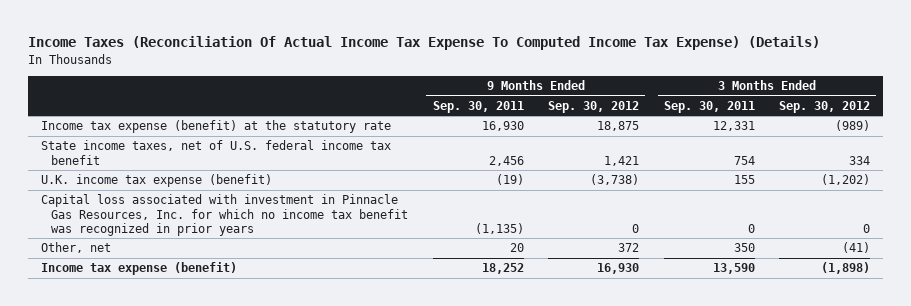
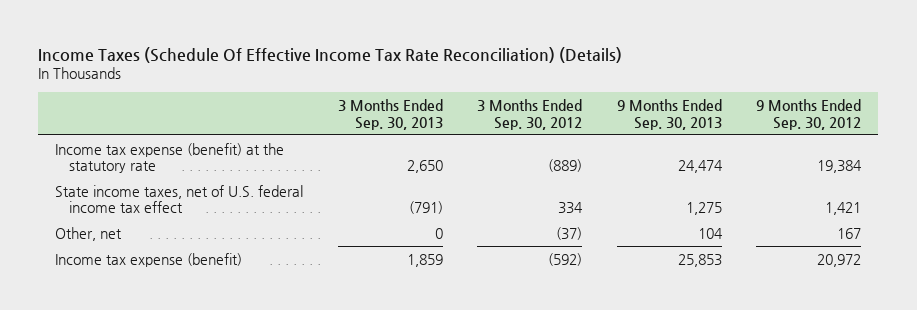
[28,36,821,51] Income Taxes (Reconciliation Of Actual Income Tax Expense To Computed Income Tax Expense) (Details) -> [38,46,623,63] Income Taxes (Schedule Of Effective Income Tax Rate Reconciliation) (Details)
[432,100,524,113] Sep. 30, 2011 -> none
[663,100,755,113] Sep. 30, 2011 -> none
none -> [337,99,443,130] 3 Months Ended Sep. 30, 2013
none -> [616,99,722,130] 9 Months Ended Sep. 30, 2013
[40,174,272,188] U.K. income tax expense (benefit) -> none
[40,194,409,236] Capital loss associated with investment in Pinnacle Gas Resources, Inc. for which no income tax benefit was recognized in prior years -> none
[597,121,640,132] 18,875 -> [817,160,863,174] 19,384
[835,120,871,132] (989) -> [548,159,583,173] (889)
[40,140,391,165] State income taxes, net of U.S. federal income tax benefit -> [55,184,304,214] State income taxes, net of U.S. federal income tax effect
[618,243,640,253] 372 -> [837,227,862,239] 167
[842,242,871,254] (41) -> [556,226,583,240] (37)
[597,263,640,275] 16,930 -> [817,253,862,267] 20,972
[821,262,871,275] (1,898) -> [548,252,583,266] (592)

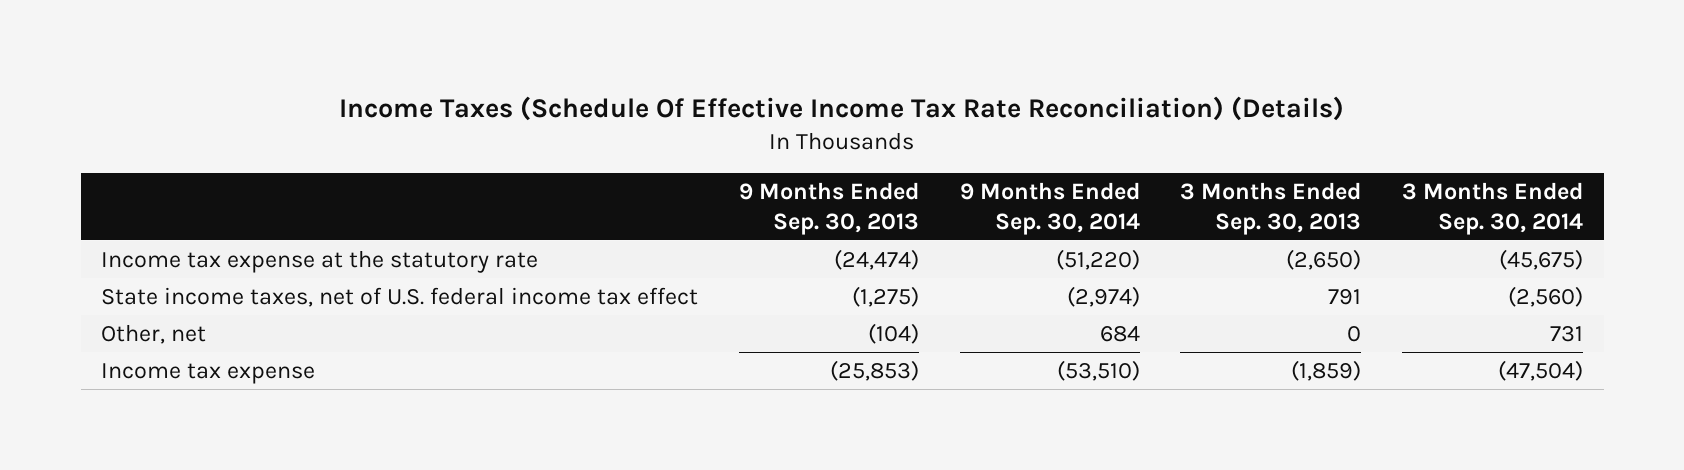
[477,99,583,130] 3 Months Ended Sep. 30, 2012 -> none
[756,99,862,130] 9 Months Ended Sep. 30, 2012 -> none
none -> [959,181,1140,235] 9 Months Ended Sep. 30, 2014
none -> [1402,181,1584,235] 3 Months Ended Sep. 30, 2014
[55,142,285,174] Income tax expense (benefit) at the statutory rate -> [101,250,539,274] Income tax expense at the statutory rate
[406,160,443,174] 2,650 -> [1286,249,1362,271] (2,650)
[677,160,723,174] 24,474 -> [833,249,919,271] (24,474)
[408,201,443,215] (791) -> [1328,289,1362,306] 791
[685,202,722,216] 1,275 -> [851,286,919,308] (1,275)
[697,227,723,239] 104 -> [867,323,919,345] (104)
[55,252,243,267] Income tax expense (benefit) -> [101,363,316,385] Income tax expense
[406,253,443,267] 1,859 -> [1291,360,1362,382] (1,859)
[677,253,722,267] 25,853 -> [829,360,919,382] (25,853)

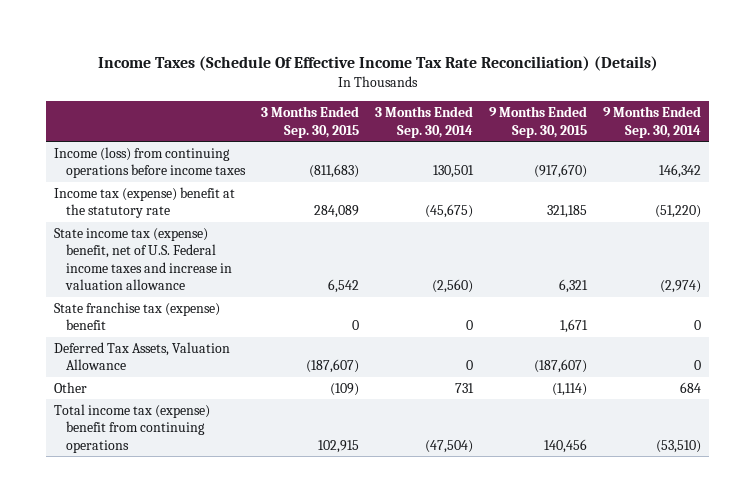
[738,181,919,235] 9 Months Ended Sep. 30, 2013 -> none
[1180,181,1362,235] 3 Months Ended Sep. 30, 2013 -> none
none -> [260,106,359,138] 3 Months Ended Sep. 30, 2015
none -> [489,106,588,138] 9 Months Ended Sep. 30, 2015
none -> [54,147,246,179] Income (loss) from continuing operations before income taxes
[101,250,539,274] Income tax expense at the statutory rate -> [54,187,236,219] Income tax (expense) benefit at the statutory rate
[101,287,699,308] State income taxes, net of U.S. federal income tax effect -> [54,228,232,291] State income tax (expense) benefit, net of U.S. Federal income taxes and increase in valuation allowance
none -> [54,302,221,331] State franchise tax (expense) benefit
none -> [54,342,231,371] Deferred Tax Assets, Valuation Allowance
[101,324,207,345] Other, net -> [54,382,88,394] Other
[101,363,316,385] Income tax expense -> [54,404,211,453] Total income tax (expense) benefit from continuing operations

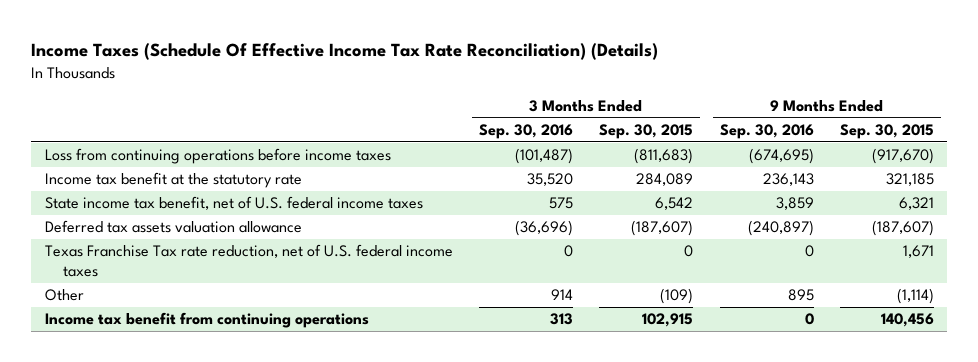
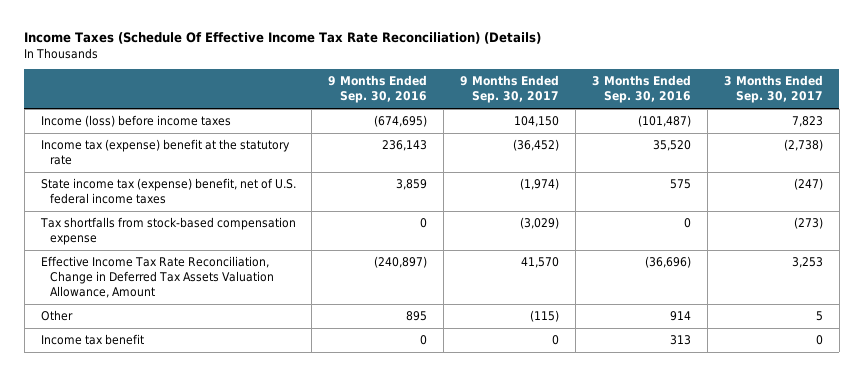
[599,123,694,139] Sep. 30, 2015 -> none
[839,123,934,139] Sep. 30, 2015 -> none
none -> [460,75,560,104] 9 Months Ended Sep. 30, 2017
none -> [723,75,823,104] 3 Months Ended Sep. 30, 2017
[44,244,453,278] Texas Franchise Tax rate reduction, net of U.S. federal income taxes -> none
[44,148,391,165] Loss from continuing operations before income taxes -> [40,115,231,128] Income (loss) before income taxes
[44,172,302,189] Income tax benefit at the statutory rate -> [40,139,290,166] Income tax (expense) benefit at the statutory rate
[44,196,423,211] State income tax benefit, net of U.S. federal income taxes -> [40,178,296,205] State income tax (expense) benefit, net of U.S. federal income taxes
none -> [39,217,296,246] Tax shortfalls from stock-based compensation expense
[44,220,302,234] Deferred tax assets valuation allowance -> [40,256,275,299] Effective Income Tax Rate Reconciliation, Change in Deferred Tax Assets Valuation Allowance, Amount
[44,312,369,329] Income tax benefit from continuing operations -> [40,334,144,346] Income tax benefit

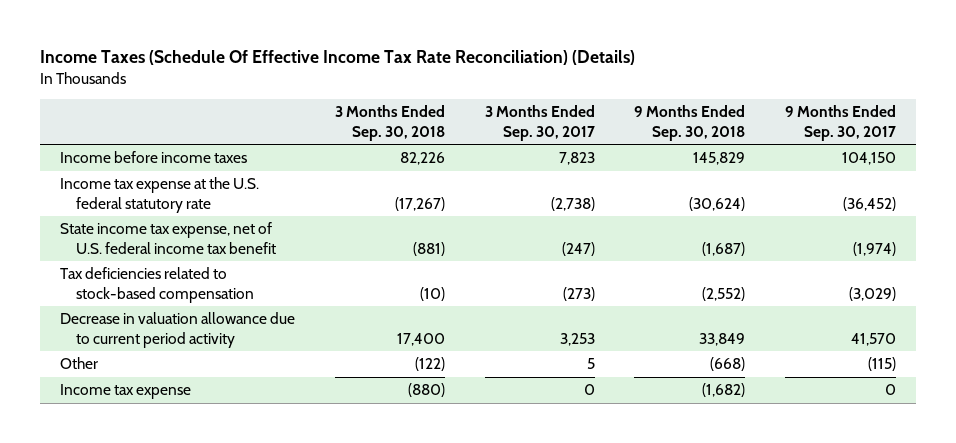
[328,75,428,104] 9 Months Ended Sep. 30, 2016 -> none
[591,75,691,104] 3 Months Ended Sep. 30, 2016 -> none
none -> [334,105,445,141] 3 Months Ended Sep. 30, 2018
none -> [634,105,746,141] 9 Months Ended Sep. 30, 2018
[40,115,231,128] Income (loss) before income taxes -> [59,151,247,164] Income before income taxes
[40,139,290,166] Income tax (expense) benefit at the statutory rate -> [59,177,259,213] Income tax expense at the U.S. federal statutory rate
[40,178,296,205] State income tax (expense) benefit, net of U.S. federal income taxes -> [59,222,277,254] State income tax expense, net of U.S. federal income tax benefit
[39,217,296,246] Tax shortfalls from stock-based compensation expense -> [59,267,255,303] Tax deficiencies related to stock-based compensation
[40,256,275,299] Effective Income Tax Rate Reconciliation, Change in Deferred Tax Assets Valuation Allowance, Amount -> [59,312,295,348] Decrease in valuation allowance due to current period activity
[40,334,144,346] Income tax benefit -> [59,384,191,400] Income tax expense

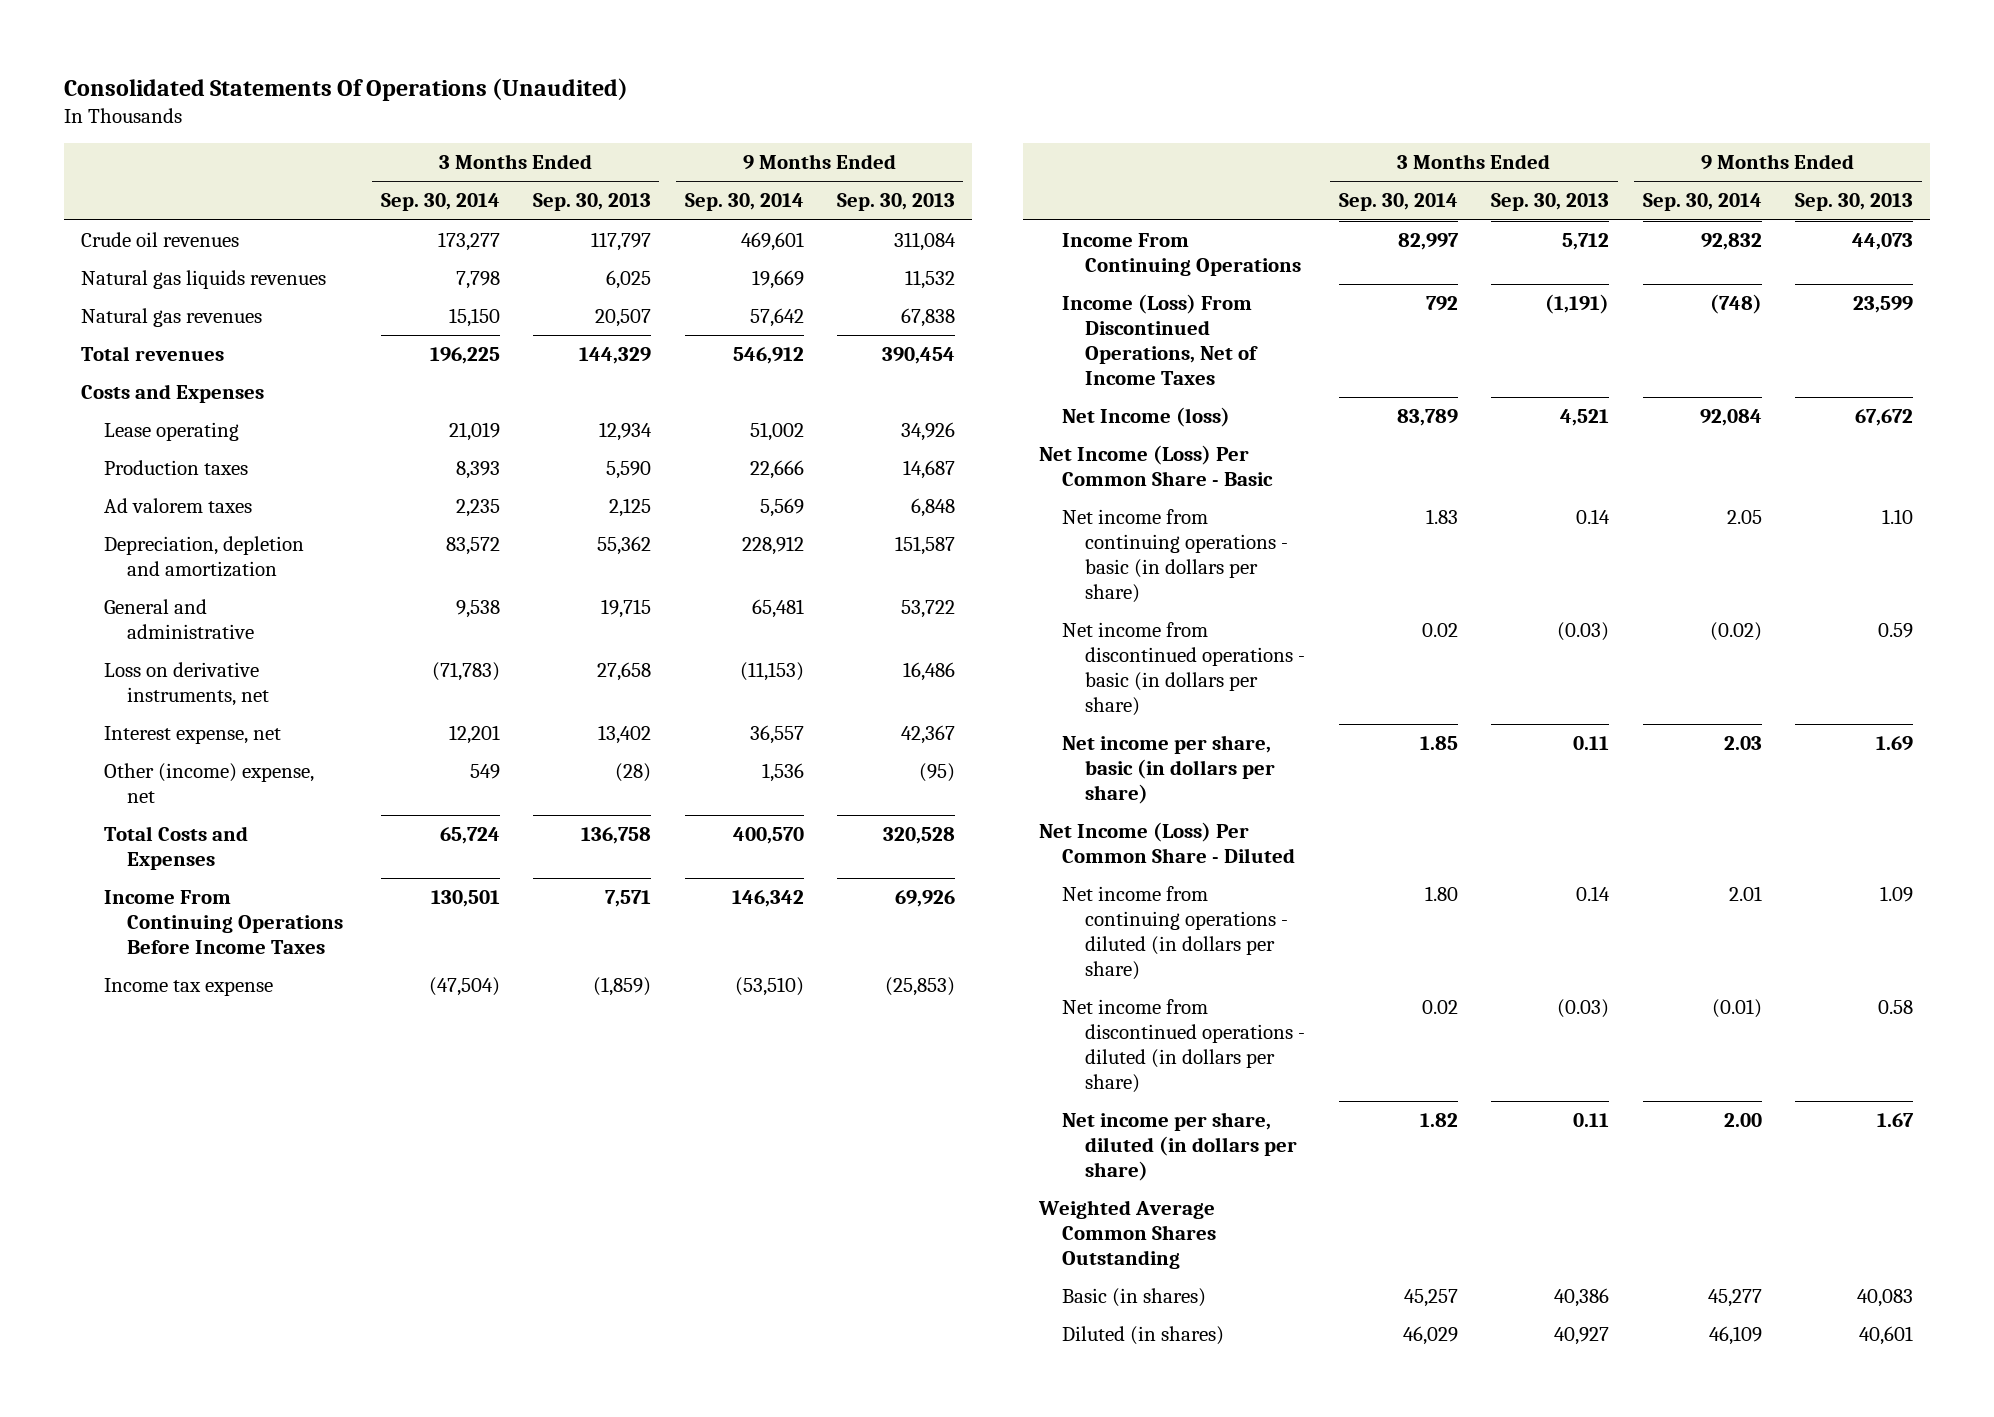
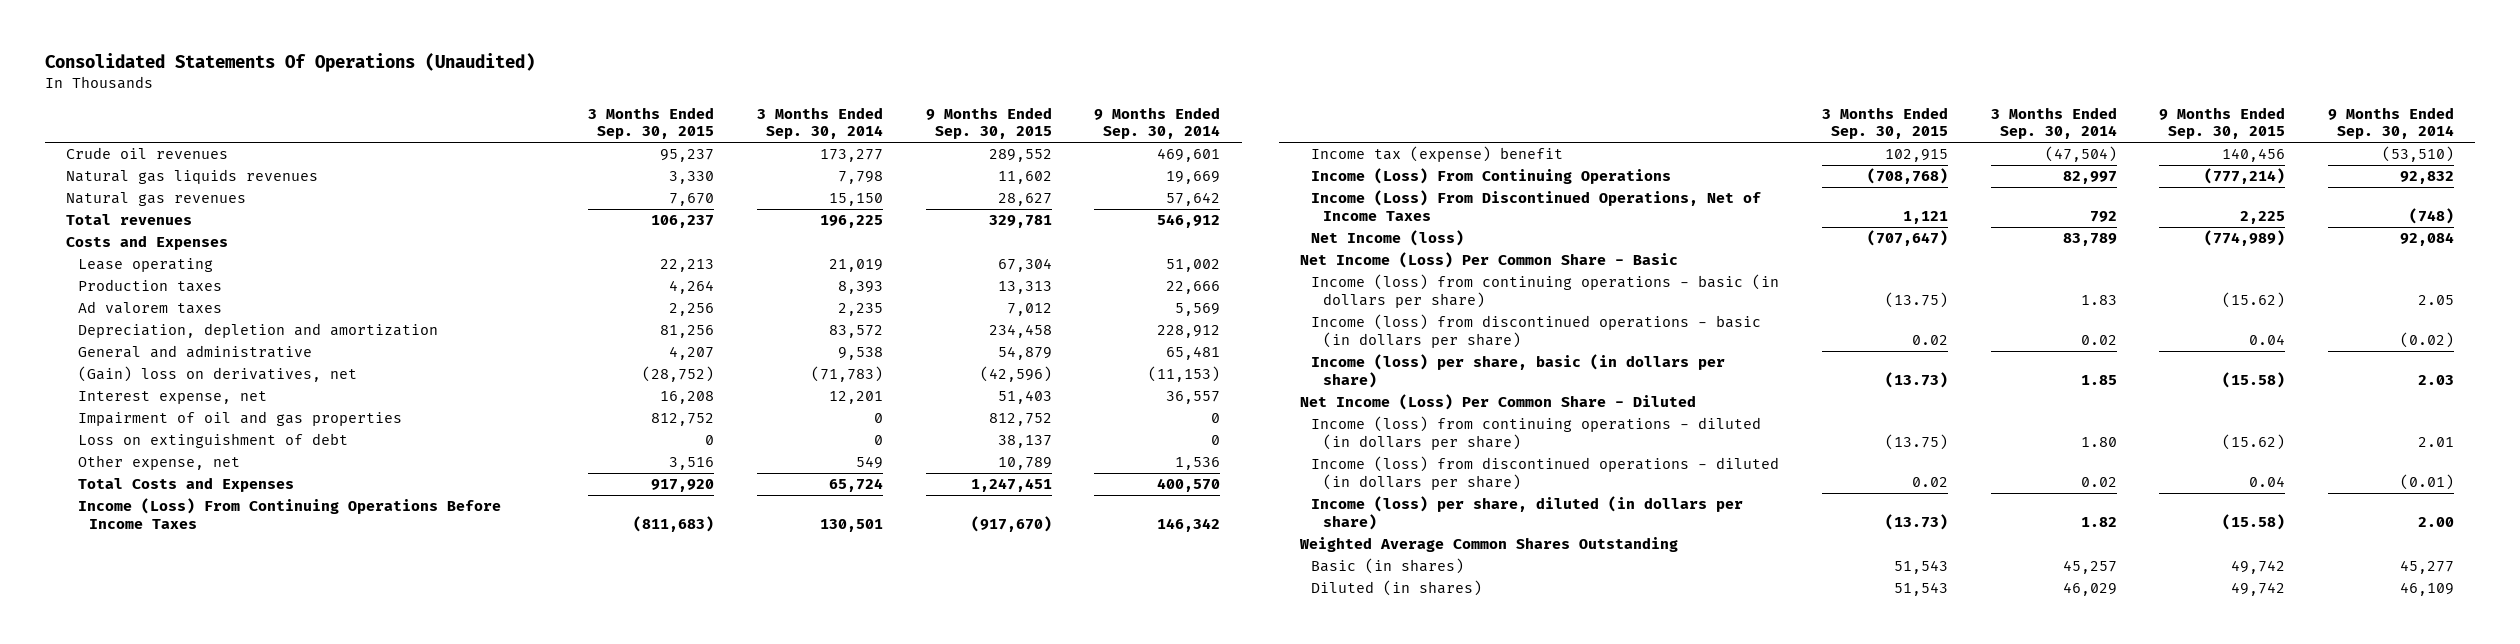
[533,193,652,212] Sep. 30, 2013 -> none
[837,193,956,212] Sep. 30, 2013 -> none
none -> [588,106,715,140] 3 Months Ended Sep. 30, 2015
none -> [925,106,1052,140] 9 Months Ended Sep. 30, 2015
[104,661,270,706] Loss on derivative instruments, net -> [77,366,357,383] (Gain) loss on derivatives, net
none -> [77,411,402,427] Impairment of oil and gas properties
none -> [77,433,348,449] Loss on extinguishment of debt
[104,762,315,803] Other (income) expense, net -> [77,455,240,471] Other expense, net
[104,889,344,955] Income From Continuing Operations Before Income Taxes -> [77,498,501,529] Income (Loss) From Continuing Operations Before Income Taxes
[104,977,274,996] Income tax expense -> [1311,146,1564,163] Income tax (expense) benefit
[1062,232,1302,276] Income From Continuing Operations -> [1311,168,1672,185] Income (Loss) From Continuing Operations
[1062,508,1289,604] Net income from continuing operations - basic (in dollars per share) -> [1311,274,1780,308] Income (loss) from continuing operations - basic (in dollars per share)
[1062,621,1306,717] Net income from discontinued operations - basic (in dollars per share) -> [1311,314,1762,348] Income (loss) from discontinued operations - basic (in dollars per share)
[1062,734,1276,805] Net income per share, basic (in dollars per share) -> [1311,354,1726,388] Income (loss) per share, basic (in dollars per share)
[1062,885,1289,981] Net income from continuing operations - diluted (in dollars per share) -> [1311,416,1762,450] Income (loss) from continuing operations - diluted (in dollars per share)
[1062,998,1306,1094] Net income from discontinued operations - diluted (in dollars per share) -> [1311,456,1780,490] Income (loss) from discontinued operations - diluted (in dollars per share)
[1062,1111,1298,1182] Net income per share, diluted (in dollars per share) -> [1311,496,1744,530] Income (loss) per share, diluted (in dollars per share)

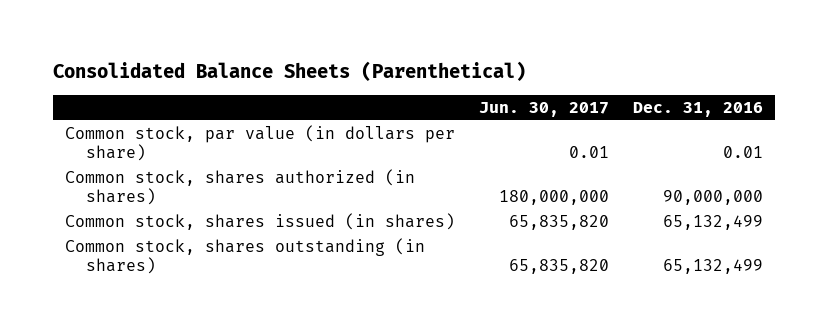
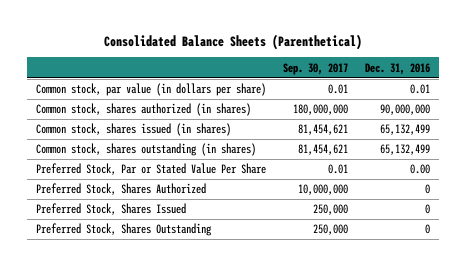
[479,101,610,117] Jun. 30, 2017 -> none
none -> [283,62,349,75] Sep. 30, 2017
none -> [35,163,266,176] Preferred Stock, Par or Stated Value Per Share
none -> [35,183,206,196] Preferred Stock, Shares Authorized
none -> [35,203,186,216] Preferred Stock, Shares Issued
none -> [35,223,212,237] Preferred Stock, Shares Outstanding

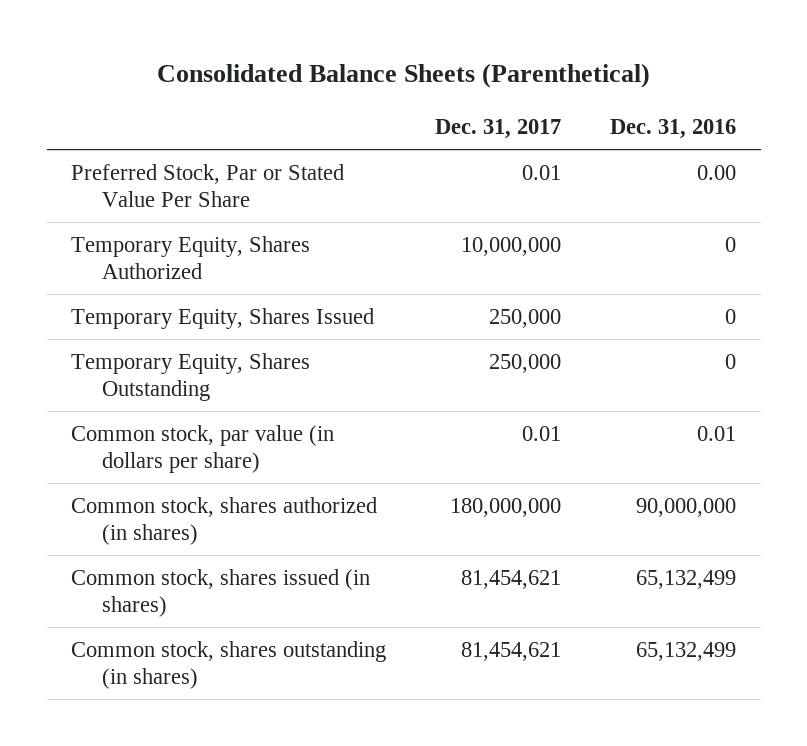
[283,62,349,75] Sep. 30, 2017 -> none
none -> [435,119,562,140] Dec. 31, 2017
[35,163,266,176] Preferred Stock, Par or Stated Value Per Share -> [71,163,345,208] Preferred Stock, Par or Stated Value Per Share
none -> [71,235,311,280] Temporary Equity, Shares Authorized
none -> [71,307,375,329] Temporary Equity, Shares Issued
none -> [71,352,311,402] Temporary Equity, Shares Outstanding
[35,183,206,196] Preferred Stock, Shares Authorized -> none
[35,203,186,216] Preferred Stock, Shares Issued -> none
[35,223,212,237] Preferred Stock, Shares Outstanding -> none

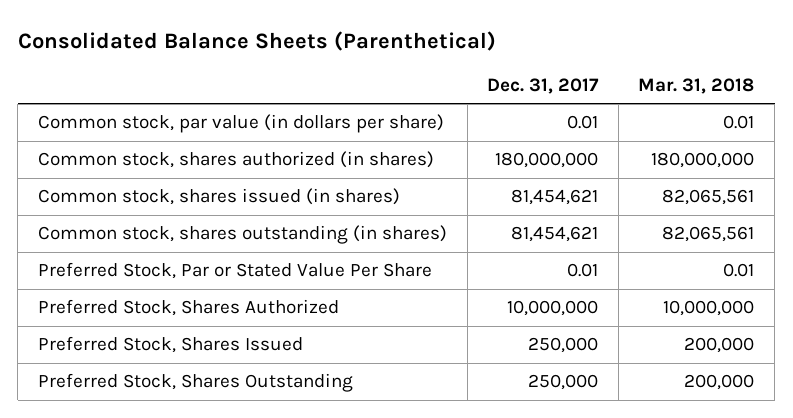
[610,119,737,140] Dec. 31, 2016 -> none
none -> [638,77,755,94] Mar. 31, 2018
[71,235,311,280] Temporary Equity, Shares Authorized -> none
[71,307,375,329] Temporary Equity, Shares Issued -> none
[71,352,311,402] Temporary Equity, Shares Outstanding -> none
[71,163,345,208] Preferred Stock, Par or Stated Value Per Share -> [38,262,433,280] Preferred Stock, Par or Stated Value Per Share
none -> [38,299,340,317] Preferred Stock, Shares Authorized
none -> [38,336,304,354] Preferred Stock, Shares Issued
none -> [38,373,354,393] Preferred Stock, Shares Outstanding

